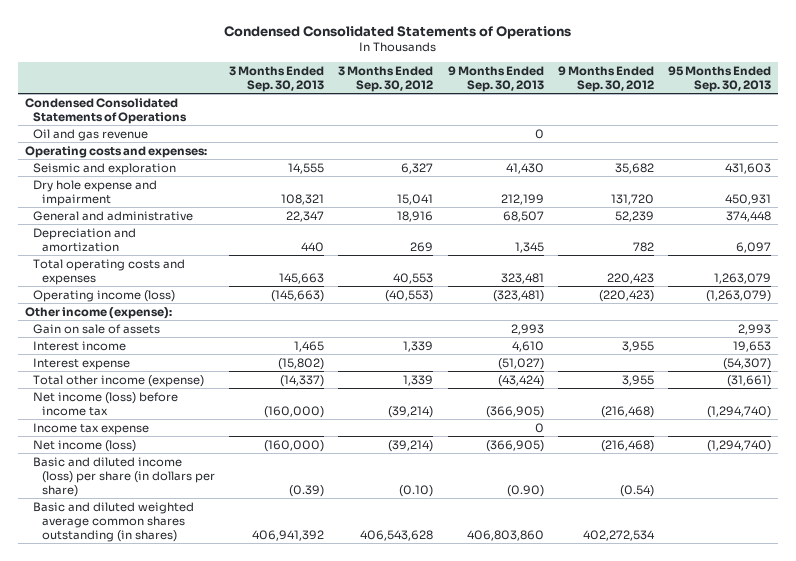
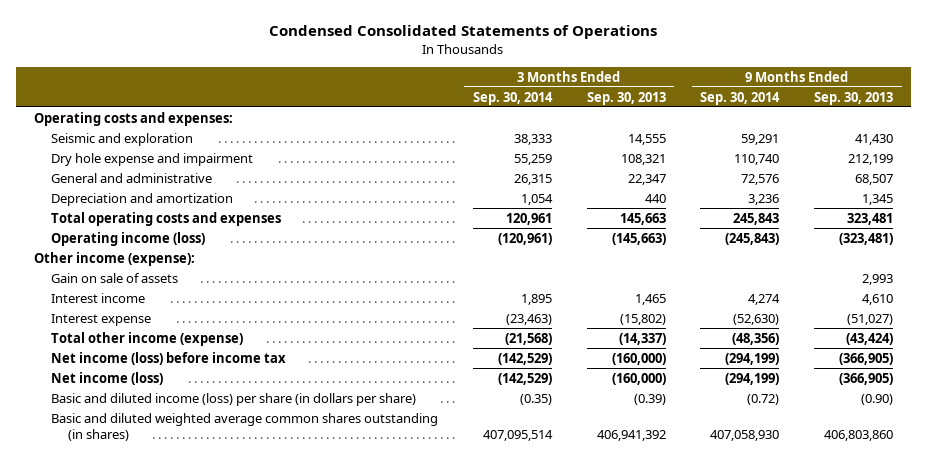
[338,65,434,92] 3 Months Ended Sep. 30, 2012 -> none
[557,65,654,92] 9 Months Ended Sep. 30, 2012 -> none
[668,65,772,92] 95 Months Ended Sep. 30, 2013 -> none
none -> [472,91,553,105] Sep. 30, 2014
none -> [700,91,781,105] Sep. 30, 2014
[25,97,188,124] Condensed Consolidated Statements of Operations -> none
[33,128,149,141] Oil and gas revenue -> none
[33,422,150,435] Income tax expense -> none

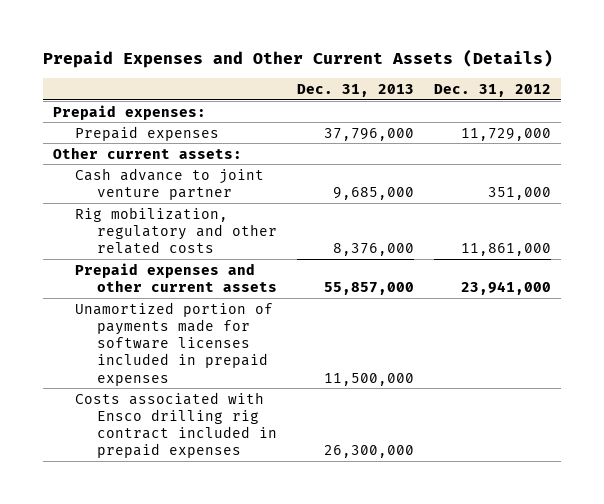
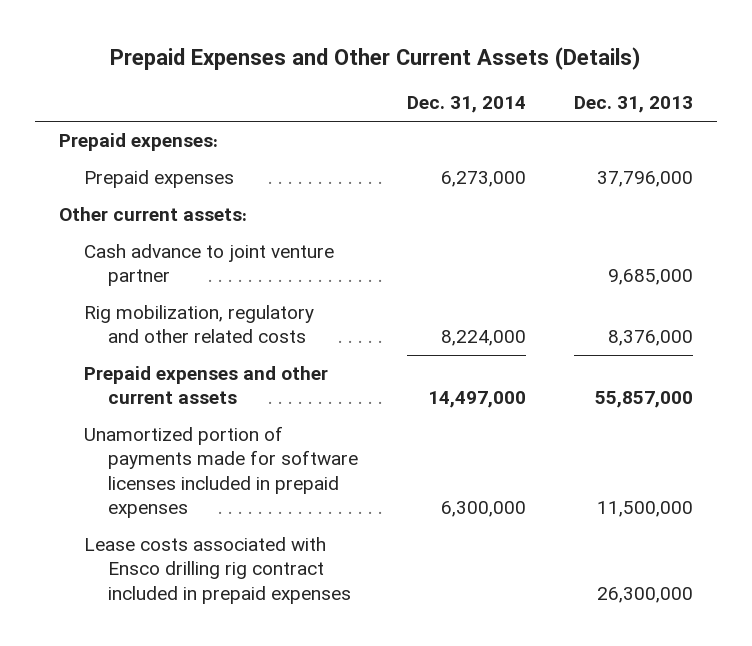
[434,83,552,97] Dec. 31, 2012 -> none
none -> [406,96,526,114] Dec. 31, 2014
[74,391,277,459] Costs associated with Ensco drilling rig contract included in prepaid expenses -> [83,537,352,604] Lease costs associated with Ensco drilling rig contract included in prepaid expenses

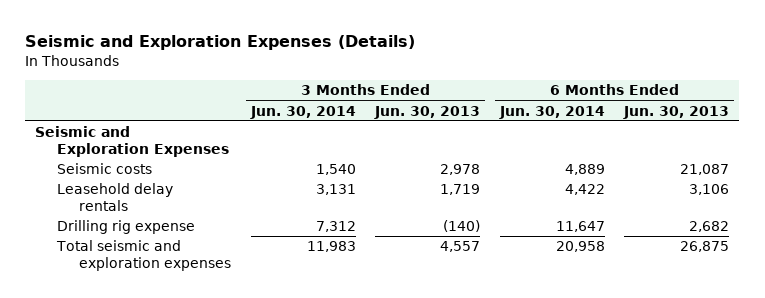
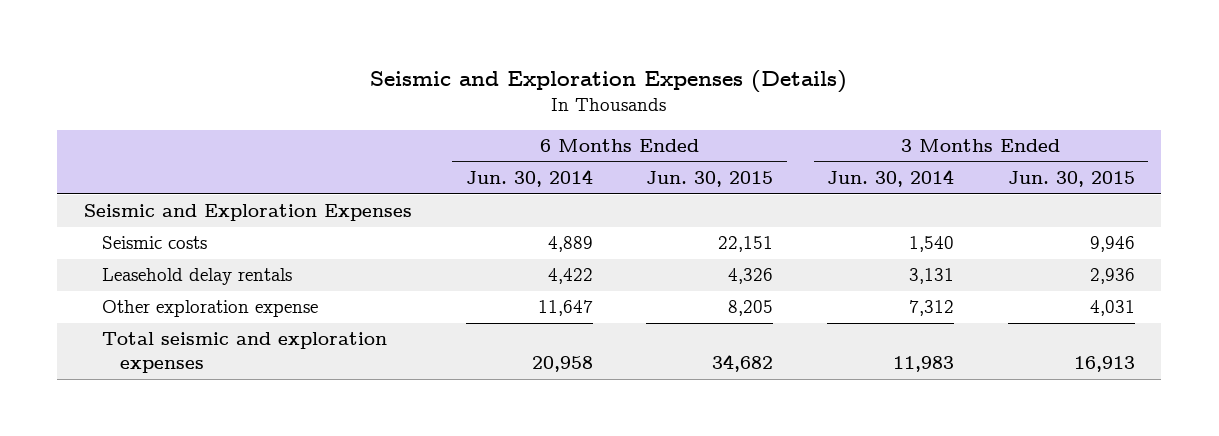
[374,105,481,119] Jun. 30, 2013 -> none
[623,105,730,119] Jun. 30, 2013 -> none
none -> [646,170,774,187] Jun. 30, 2015
none -> [1007,170,1135,187] Jun. 30, 2015
[57,220,196,235] Drilling rig expense -> [102,300,319,318] Other exploration expense

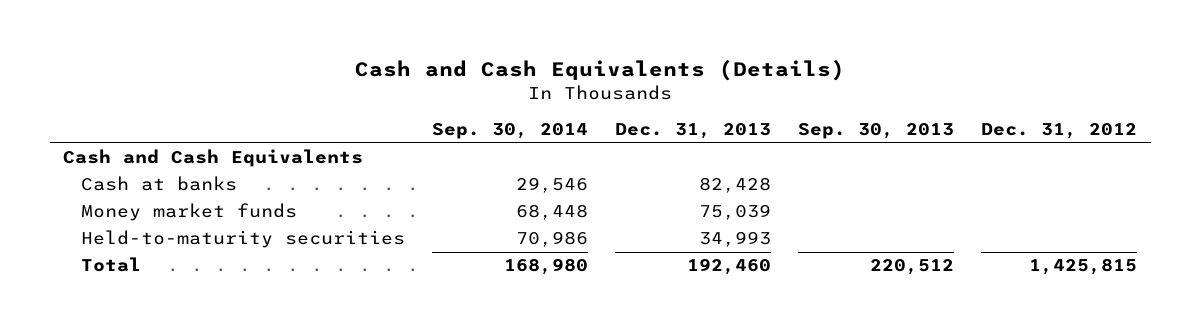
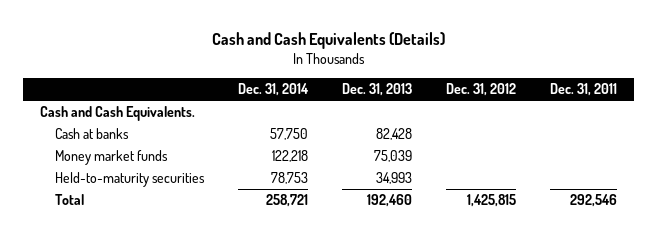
[432,123,589,140] Sep. 30, 2014 -> none
[798,123,955,140] Sep. 30, 2013 -> none
none -> [238,83,310,97] Dec. 31, 2014
none -> [550,83,618,97] Dec. 31, 2011
[63,149,364,168] Cash and Cash Equivalents -> [40,106,196,122] Cash and Cash Equivalents.

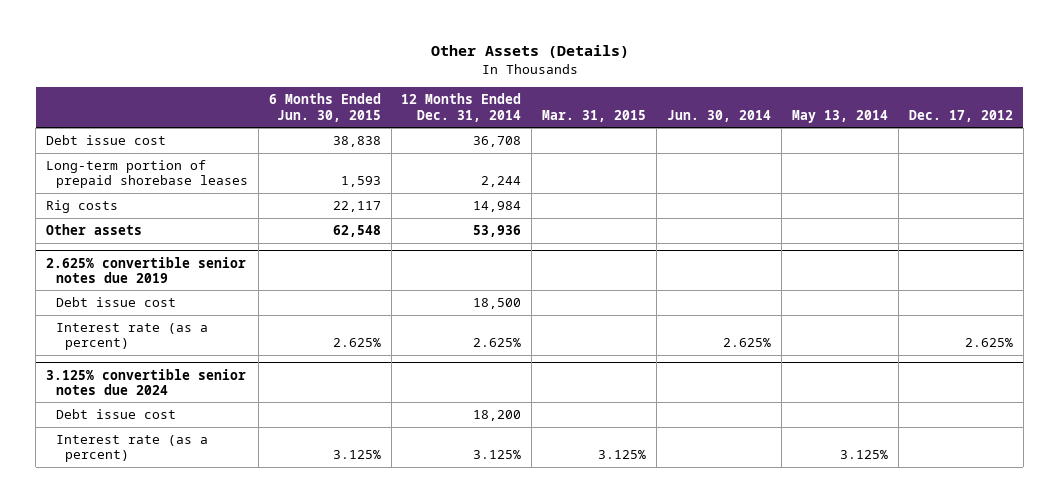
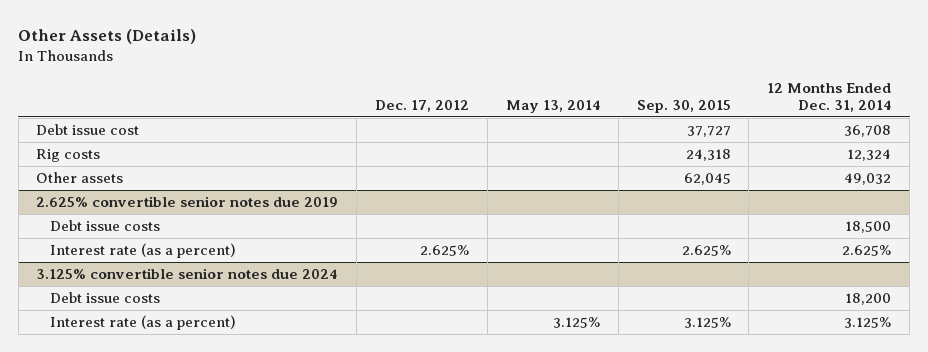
[268,93,381,122] 6 Months Ended Jun. 30, 2015 -> none
[542,109,647,122] Mar. 31, 2015 -> none
[667,109,772,122] Jun. 30, 2014 -> none
none -> [636,100,731,114] Sep. 30, 2015
[46,160,248,189] Long-term portion of prepaid shorebase leases -> none
[473,201,522,213] 14,984 -> [847,148,892,161] 12,324
[473,225,522,238] 53,936 -> [844,172,892,185] 49,032
[55,297,176,308] Debt issue cost -> [49,219,160,231] Debt issue costs
[55,409,176,420] Debt issue cost -> [49,291,160,303] Debt issue costs

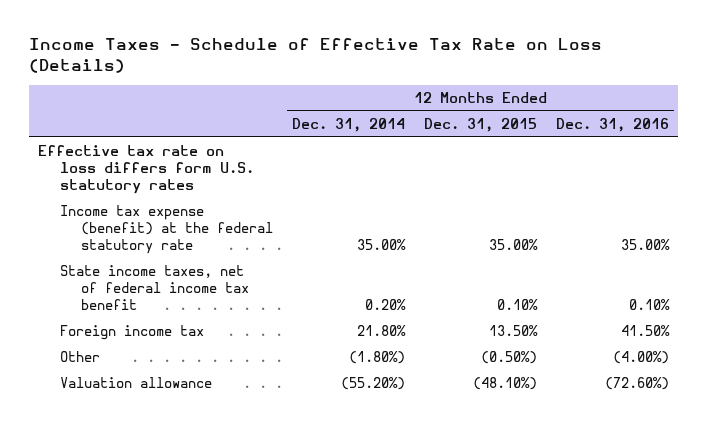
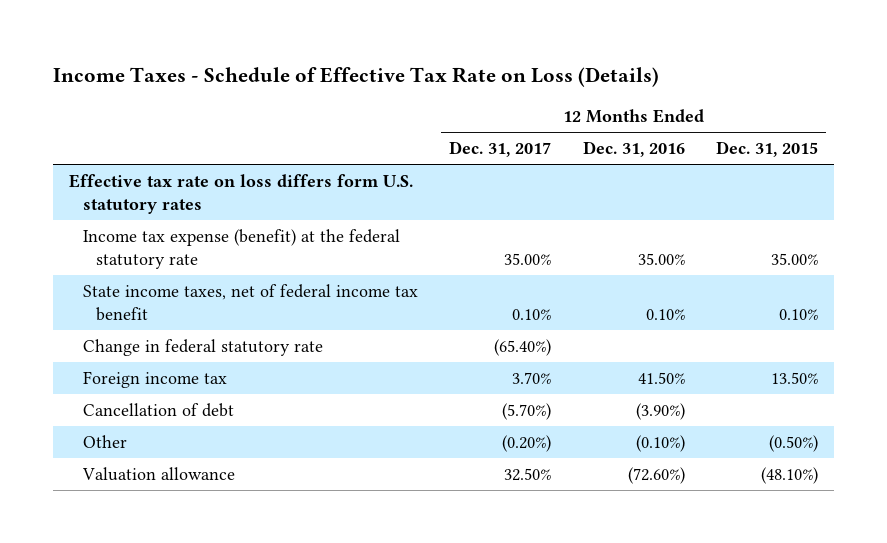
[292,117,406,132] Dec. 31, 2014 -> none
none -> [449,141,552,158] Dec. 31, 2017
none -> [82,339,323,357] Change in federal statutory rate
none -> [82,403,234,418] Cancellation of debt
[612,351,669,365] (4.00%) -> [635,435,685,453] (0.10%)

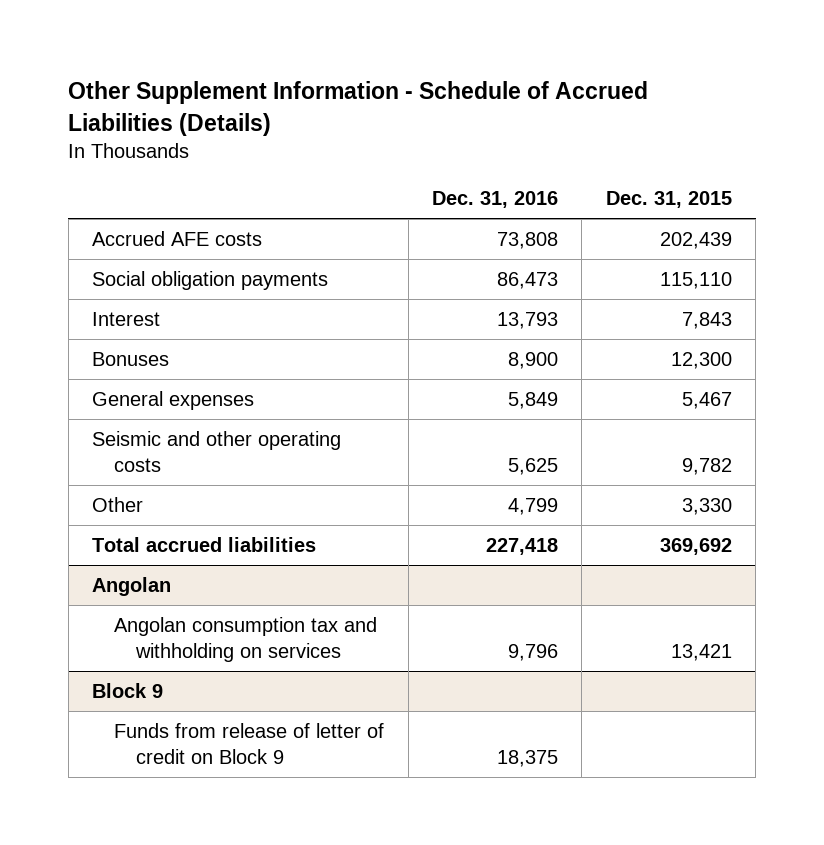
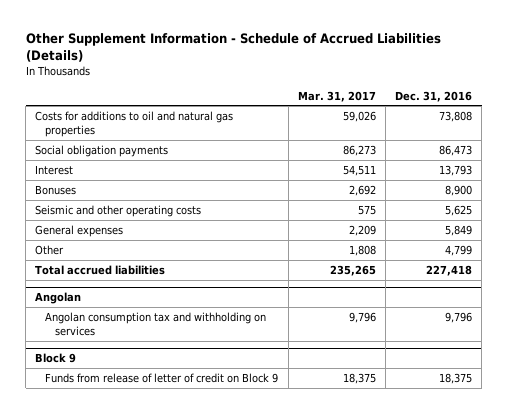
[605,191,732,209] Dec. 31, 2015 -> none
none -> [297,90,376,102] Mar. 31, 2017
[92,231,263,247] Accrued AFE costs -> [35,110,234,137] Costs for additions to oil and natural gas properties
[92,391,255,411] General expenses -> [35,224,124,237] General expenses

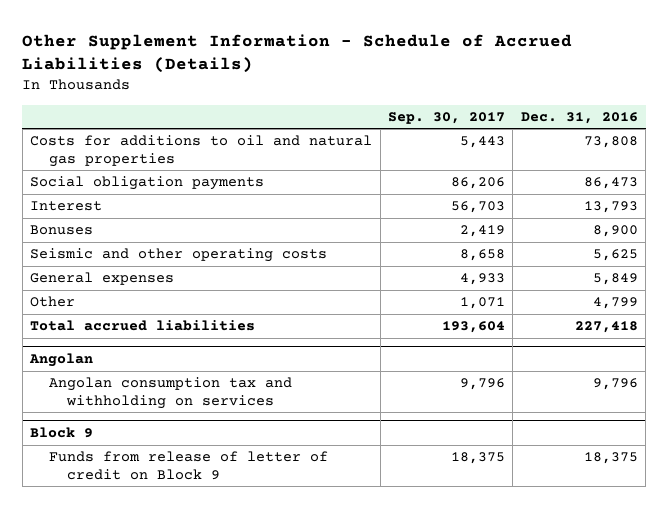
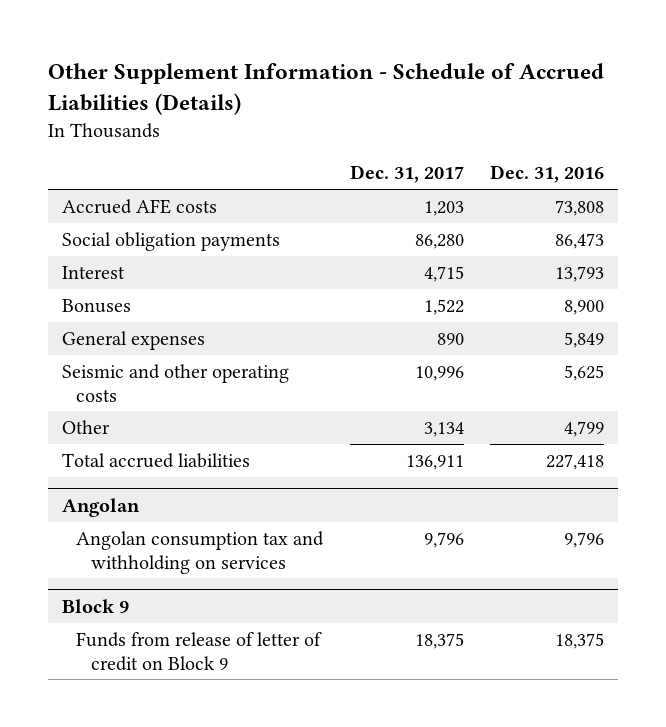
[387,111,505,124] Sep. 30, 2017 -> none
none -> [349,165,464,184] Dec. 31, 2017
[30,135,373,167] Costs for additions to oil and natural gas properties -> [61,198,217,214] Accrued AFE costs
[30,248,328,263] Seismic and other operating costs -> [61,363,289,402] Seismic and other operating costs

